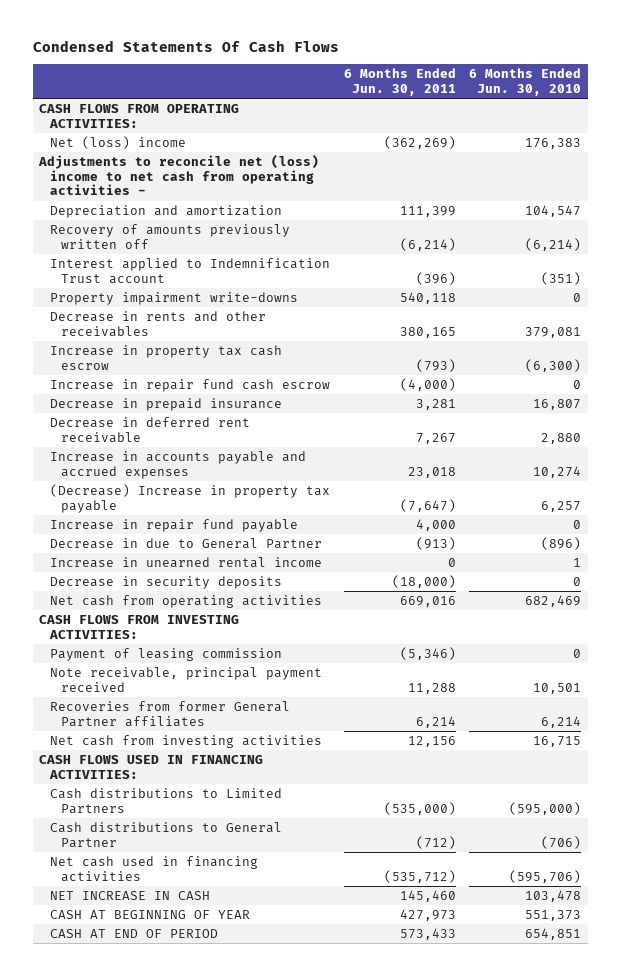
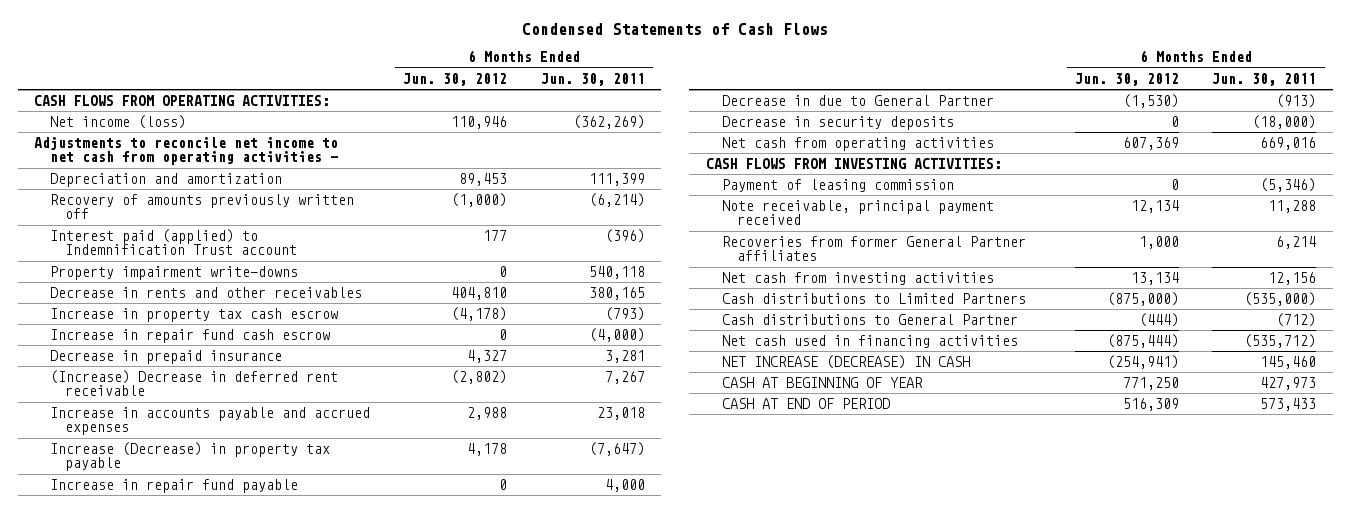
[32,39,339,52] Condensed Statements Of Cash Flows -> [522,23,829,36] Condensed Statements of Cash Flows
[469,68,582,96] 6 Months Ended Jun. 30, 2010 -> none
none -> [403,72,508,86] Jun. 30, 2012
[50,136,187,150] Net (loss) income -> [49,114,186,129] Net income (loss)
[38,155,320,196] Adjustments to reconcile net (loss) income to net cash from operating activities - -> [34,136,339,166] Adjustments to reconcile net income to net cash from operating activities -
[50,258,331,284] Interest applied to Indemnification Trust account -> [49,228,298,256] Interest paid (applied) to Indemnification Trust account
[50,417,251,443] Decrease in deferred rent receivable -> [49,369,338,397] (Increase) Decrease in deferred rent receivable
[50,484,331,513] (Decrease) Increase in property tax payable -> [49,441,330,472] Increase (Decrease) in property tax payable
[50,557,323,569] Increase in unearned rental income -> none
[39,755,264,779] CASH FLOWS USED IN FINANCING ACTIVITIES: -> none
[50,891,211,901] NET INCREASE IN CASH -> [721,354,970,369] NET INCREASE (DECREASE) IN CASH

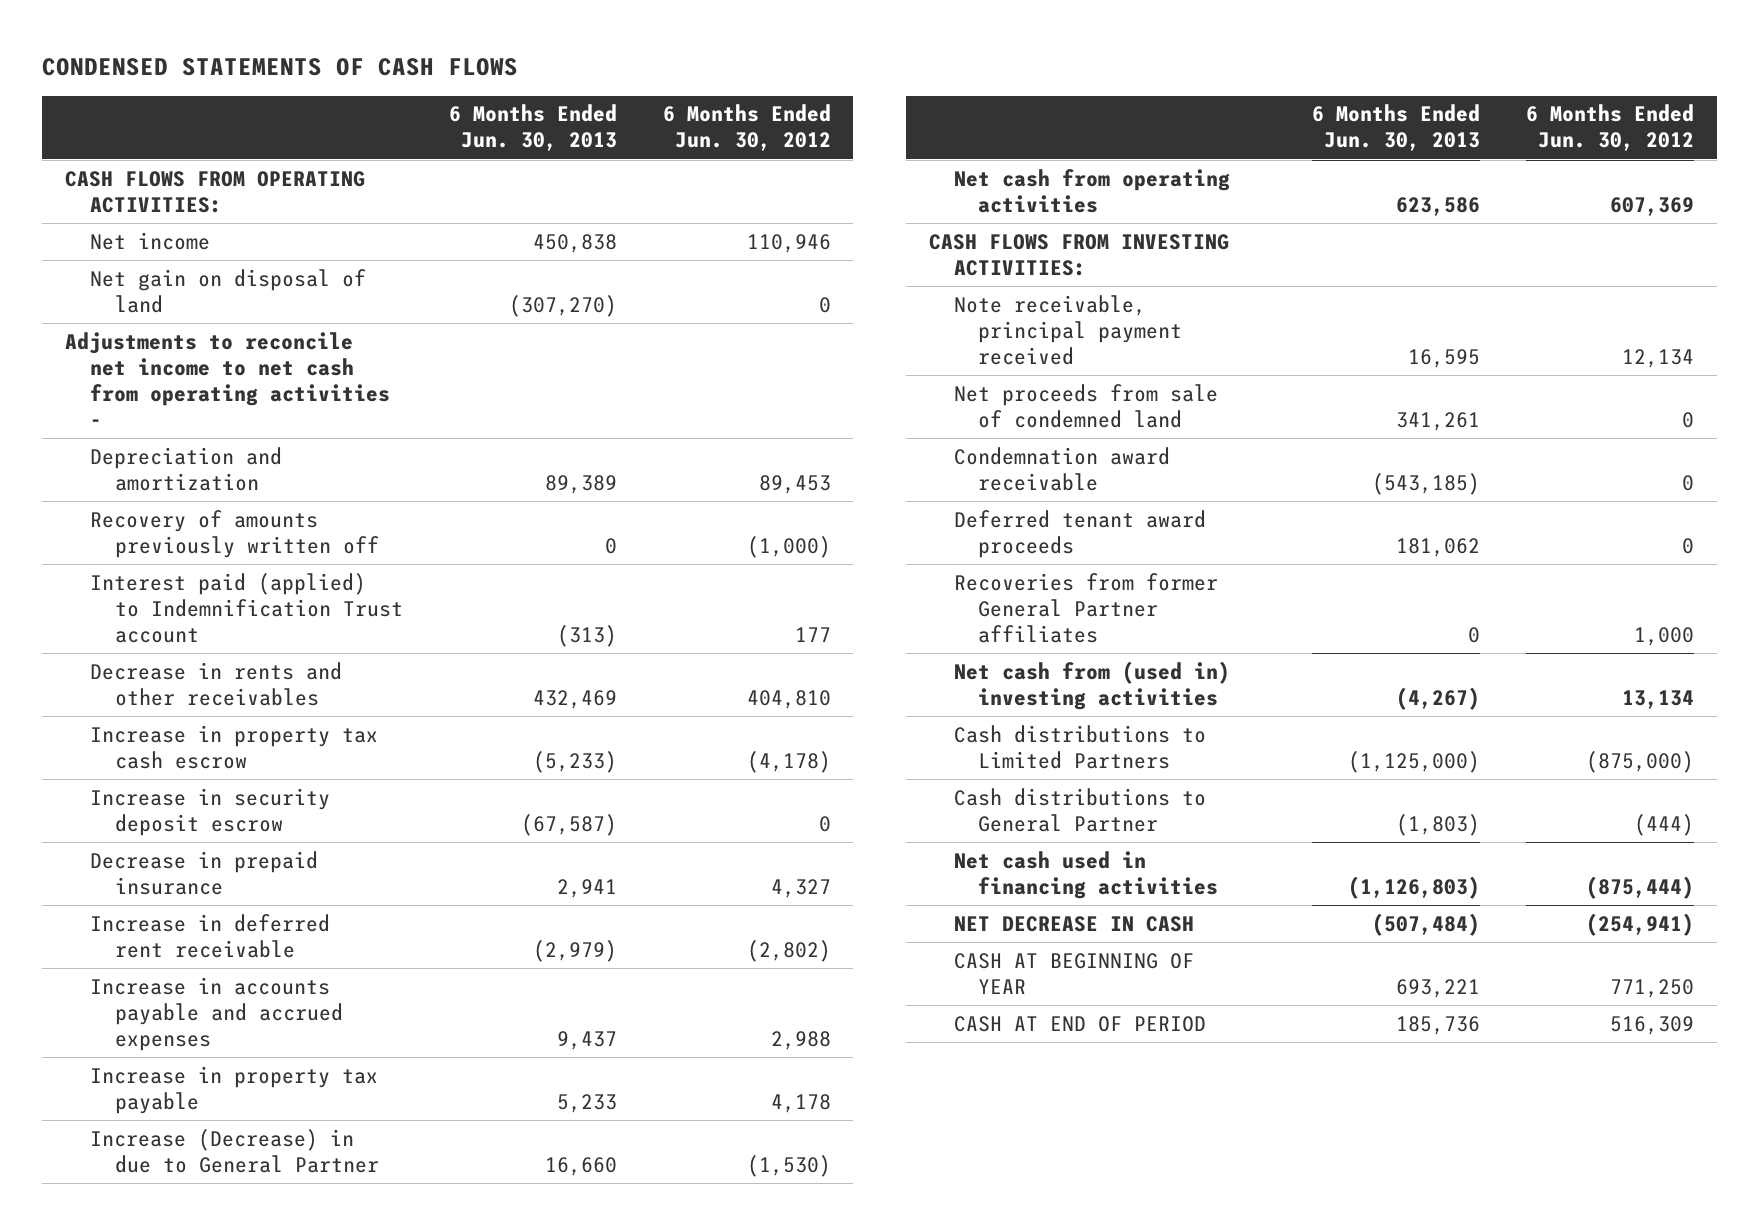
[522,23,829,36] Condensed Statements of Cash Flows -> [42,57,519,76] CONDENSED STATEMENTS OF CASH FLOWS
[540,72,645,86] Jun. 30, 2011 -> none
none -> [448,104,617,152] 6 Months Ended Jun. 30, 2013
[49,114,186,129] Net income (loss) -> [89,231,210,250] Net income
none -> [89,268,366,313] Net gain on disposal of land
[49,265,298,280] Property impairment write-downs -> none
[49,328,330,343] Increase in repair fund cash escrow -> none
none -> [89,787,330,836] Increase in security deposit escrow
[49,369,338,397] (Increase) Decrease in deferred rent receivable -> [89,913,330,958] Increase in deferred rent receivable
[49,478,298,493] Increase in repair fund payable -> none
[721,115,954,130] Decrease in security deposits -> none
[49,441,330,472] Increase (Decrease) in property tax payable -> [89,1065,378,1114] Increase in property tax payable
[721,94,994,106] Decrease in due to General Partner -> [89,1128,379,1173] Increase (Decrease) in due to General Partner
[721,178,954,192] Payment of leasing commission -> none
none -> [953,383,1218,428] Net proceeds from sale of condemned land
none -> [953,446,1170,491] Condemnation award receivable
none -> [953,509,1206,558] Deferred tenant award proceeds
[721,271,994,285] Net cash from investing activities -> [953,660,1230,710] Net cash from (used in) investing activities
[721,354,970,369] NET INCREASE (DECREASE) IN CASH -> [953,915,1194,932] NET DECREASE IN CASH

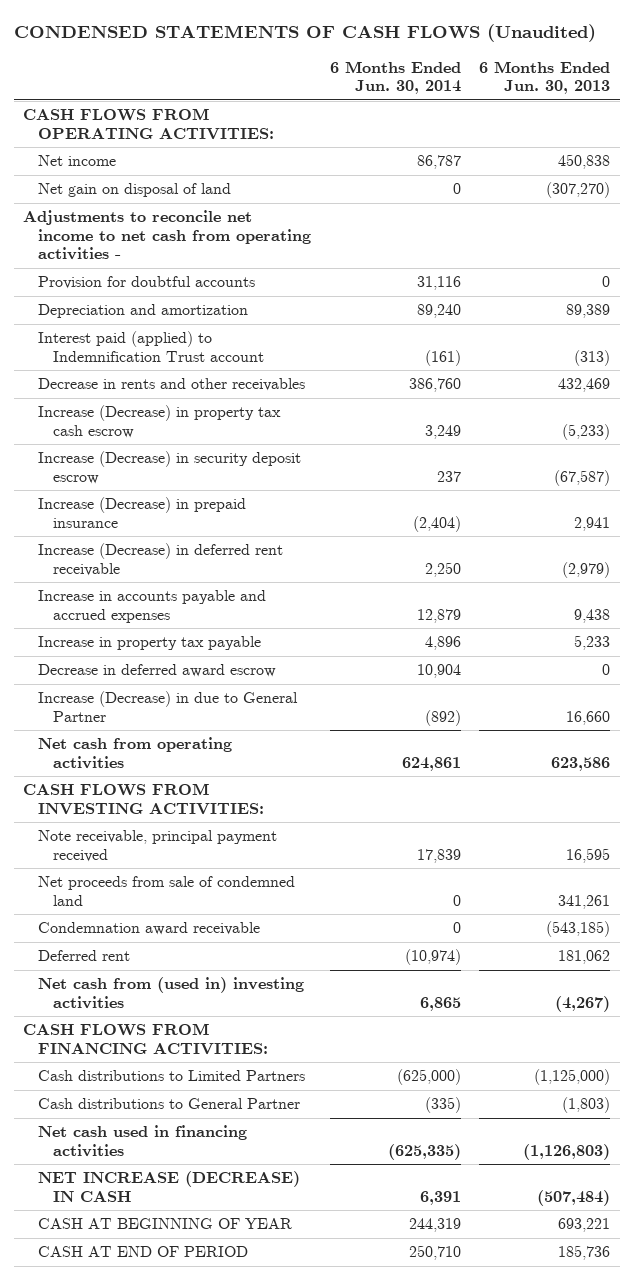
[42,57,519,76] CONDENSED STATEMENTS OF CASH FLOWS -> [13,23,596,42] CONDENSED STATEMENTS OF CASH FLOWS (Unaudited)
[662,104,831,152] 6 Months Ended Jun. 30, 2012 -> none
none -> [329,60,461,94] 6 Months Ended Jun. 30, 2014
none -> [38,276,256,290] Provision for doubtful accounts
[89,509,379,558] Recovery of amounts previously written off -> none
[89,724,378,769] Increase in property tax cash escrow -> [38,405,282,438] Increase (Decrease) in property tax cash escrow
[89,787,330,836] Increase in security deposit escrow -> [38,451,302,484] Increase (Decrease) in security deposit escrow
[89,850,318,895] Decrease in prepaid insurance -> [38,497,247,528] Increase (Decrease) in prepaid insurance
[89,913,330,958] Increase in deferred rent receivable -> [38,543,284,576] Increase (Decrease) in deferred rent receivable
[556,1030,617,1050] 9,437 -> [574,608,611,623] 9,438
none -> [38,664,277,678] Decrease in deferred award escrow
[953,572,1218,643] Recoveries from former General Partner affiliates -> none
[953,509,1206,558] Deferred tenant award proceeds -> [38,950,131,962] Deferred rent
none -> [23,1023,269,1055] CASH FLOWS FROM FINANCING ACTIVITIES:
[953,915,1194,932] NET DECREASE IN CASH -> [38,1171,301,1202] NET INCREASE (DECREASE) IN CASH

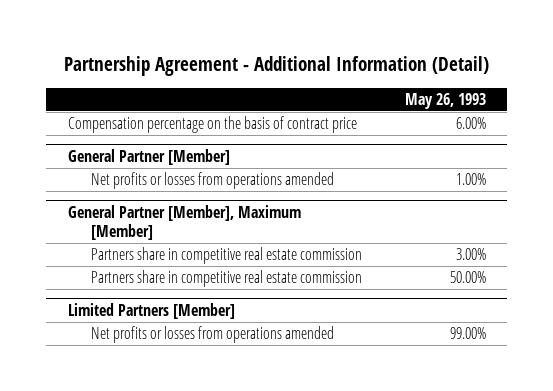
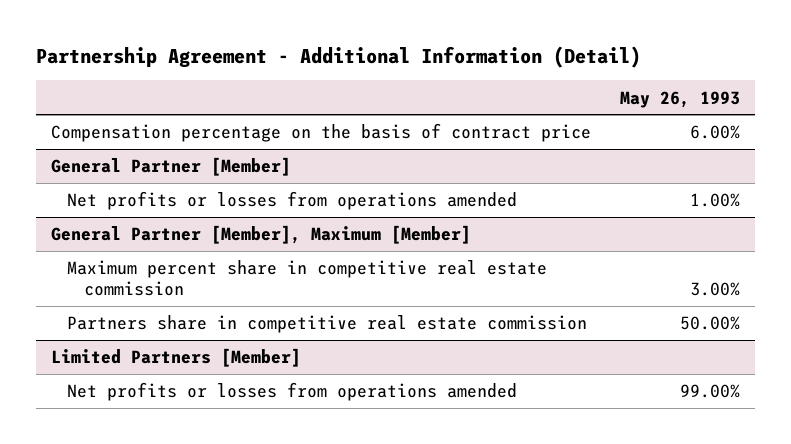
[91,247,363,265] Partners share in competitive real estate commission -> [67,260,548,297] Maximum percent share in competitive real estate commission

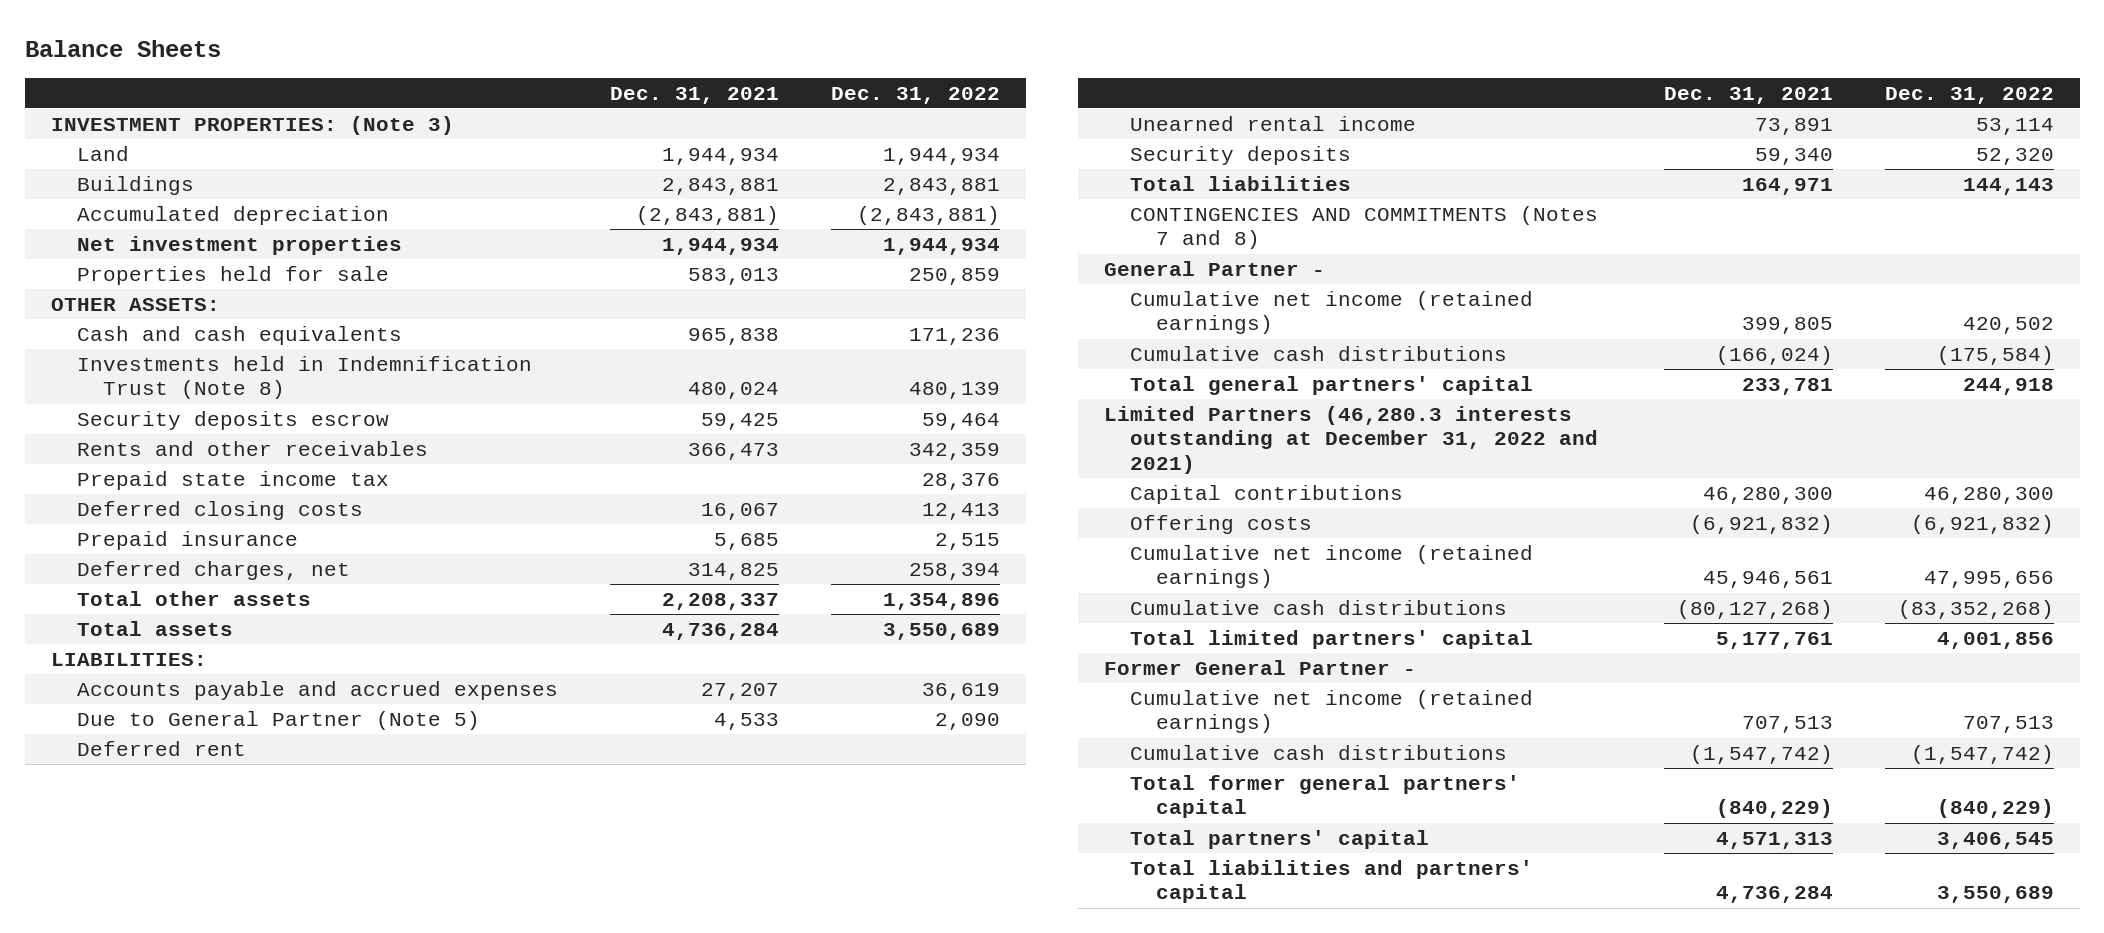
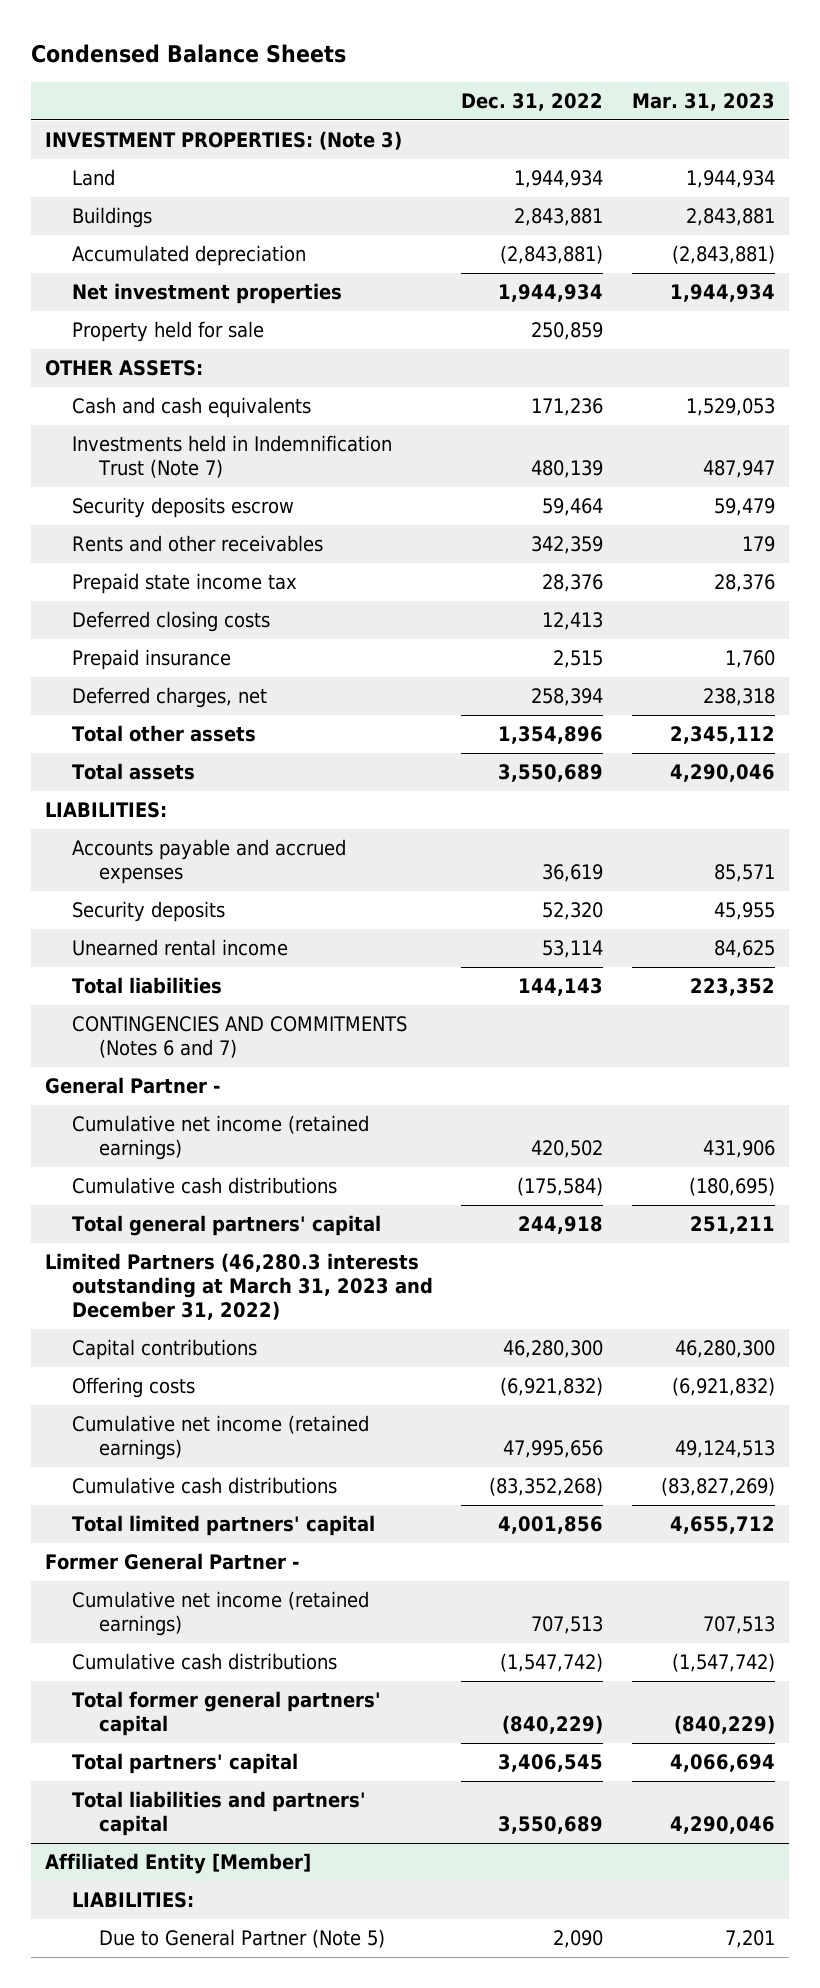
[24,39,221,57] Balance Sheets -> [30,43,346,63] Condensed Balance Sheets
[610,86,780,104] Dec. 31, 2021 -> none
none -> [631,93,775,112] Mar. 31, 2023
[76,265,389,285] Properties held for sale -> [72,321,265,343] Property held for sale
[76,355,532,400] Investments held in Indemnification Trust (Note 8) -> [72,435,393,479] Investments held in Indemnification Trust (Note 7)
[76,710,480,730] Due to General Partner (Note 5) -> none
[76,740,246,756] Deferred rent -> none
[1130,115,1417,131] Unearned rental income -> [72,939,289,957] Unearned rental income
[1130,205,1599,250] CONTINGENCIES AND COMMITMENTS (Notes 7 and 8) -> [72,1016,408,1059] CONTINGENCIES AND COMMITMENTS (Notes 6 and 7)
[1104,405,1599,474] Limited Partners (46,280.3 interests outstanding at December 31, 2022 and 2021) -> [45,1253,434,1321] Limited Partners (46,280.3 interests outstanding at March 31, 2023 and December 31, 2022)
none -> [45,1853,312,1875] Affiliated Entity [Member]
none -> [72,1892,195,1909] LIABILITIES:
none -> [99,1929,386,1949] Due to General Partner (Note 5)

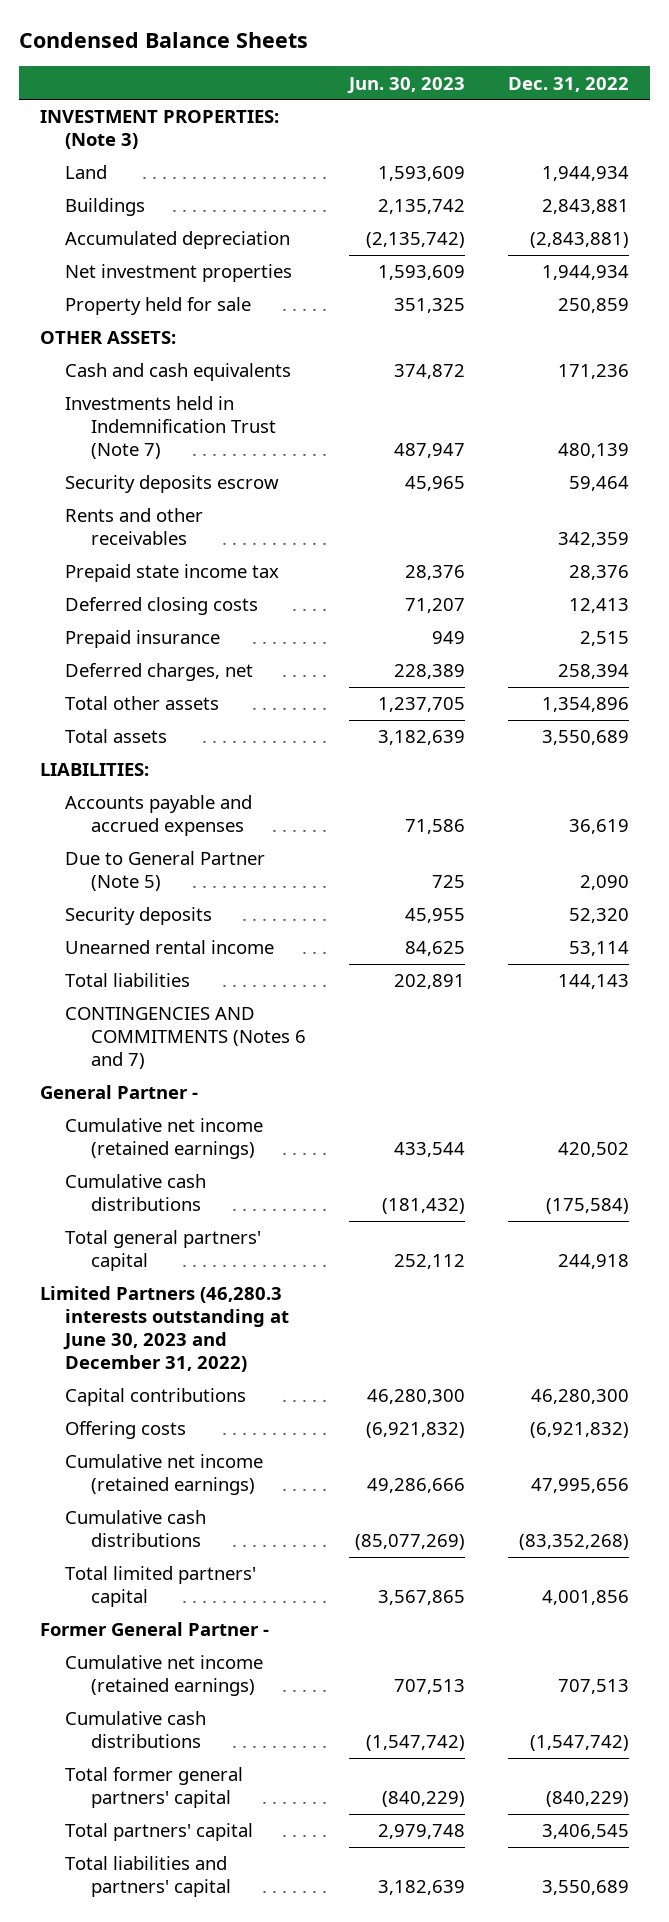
[631,93,775,112] Mar. 31, 2023 -> none
none -> [346,76,465,94] Jun. 30, 2023
none -> [65,851,266,892] Due to General Partner (Note 5)
[45,1253,434,1321] Limited Partners (46,280.3 interests outstanding at March 31, 2023 and December 31, 2022) -> [40,1286,290,1373] Limited Partners (46,280.3 interests outstanding at June 30, 2023 and December 31, 2022)
[45,1853,312,1875] Affiliated Entity [Member] -> none
[72,1892,195,1909] LIABILITIES: -> none
[99,1929,386,1949] Due to General Partner (Note 5) -> none

